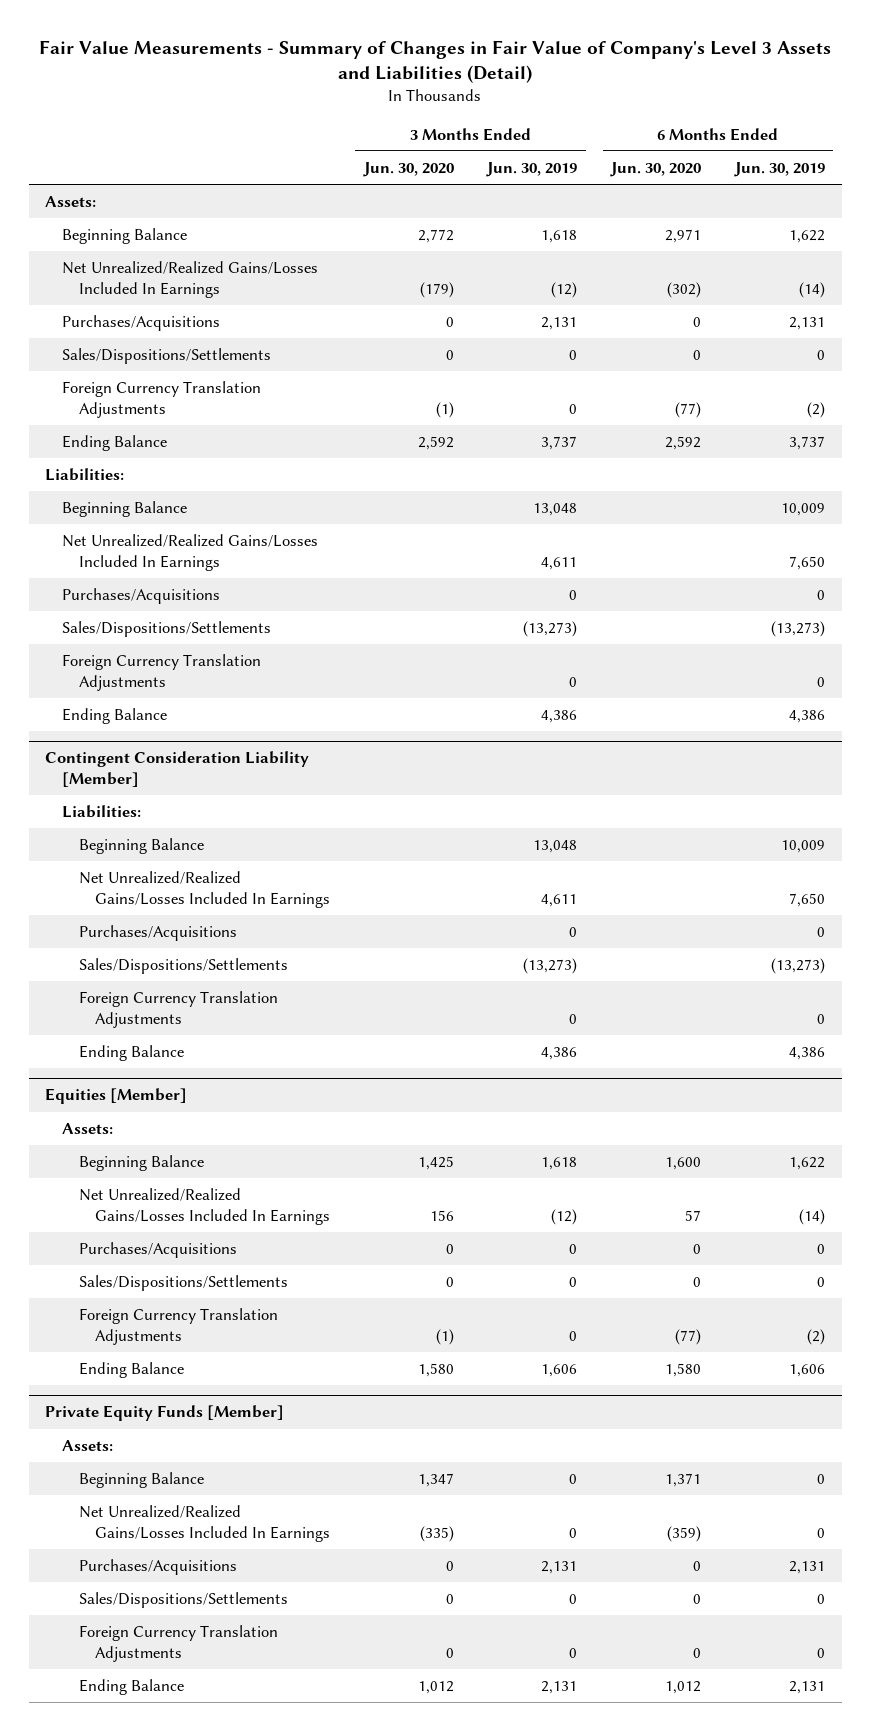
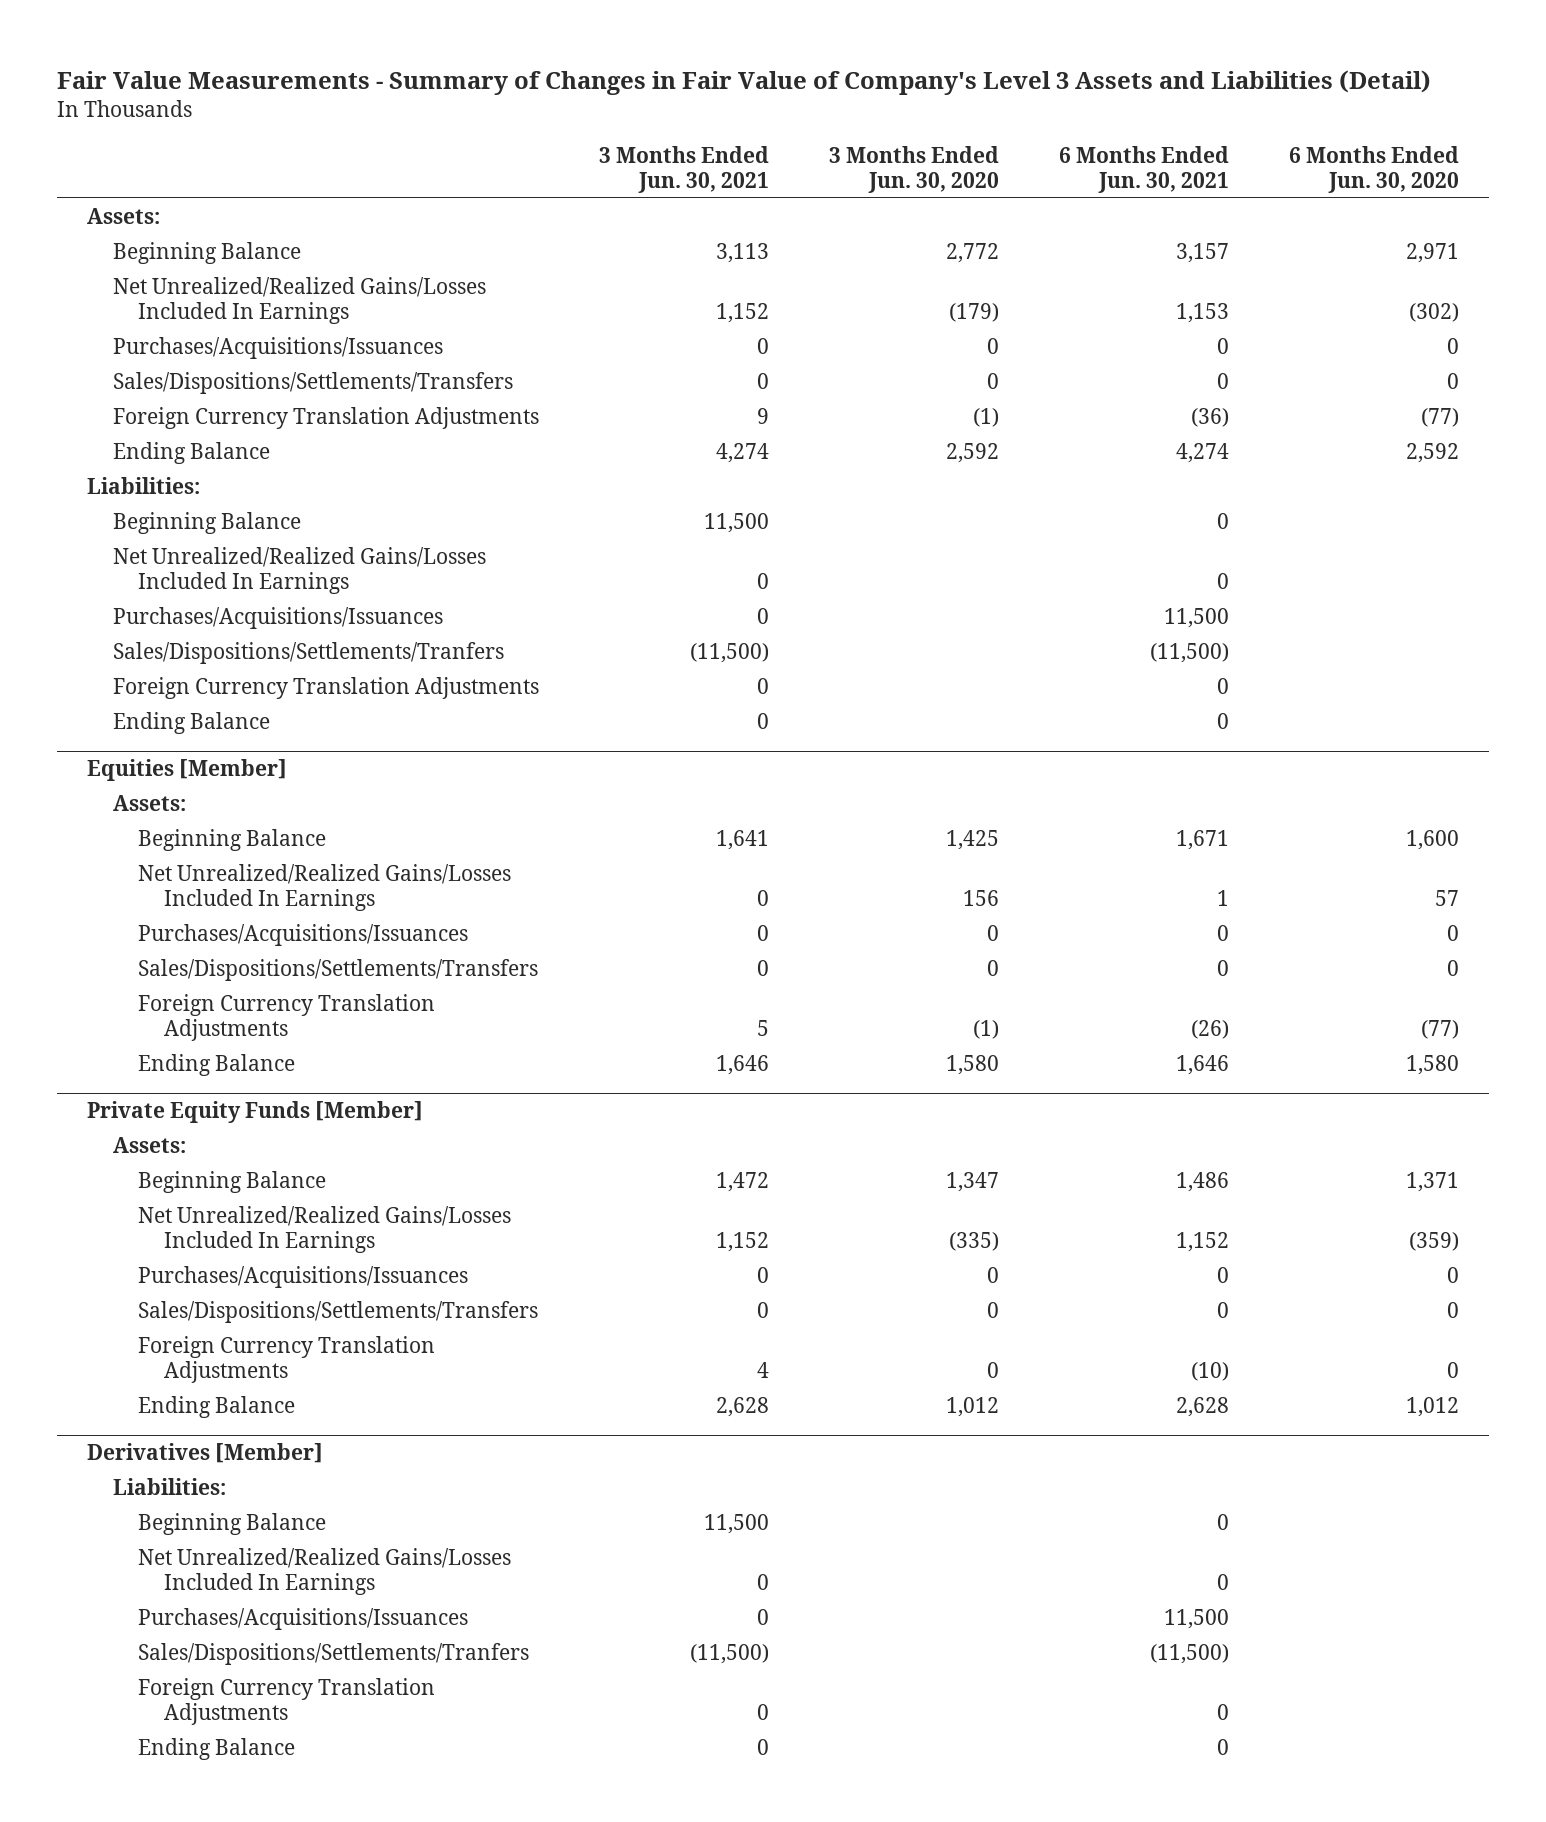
[486,161,578,177] Jun. 30, 2019 -> none
[733,161,825,177] Jun. 30, 2019 -> none
none -> [598,146,769,193] 3 Months Ended Jun. 30, 2021
none -> [1058,146,1229,193] 6 Months Ended Jun. 30, 2021
[62,314,221,331] Purchases/Acquisitions -> [112,336,443,359] Purchases/Acquisitions/Issuances
[62,347,272,364] Sales/Dispositions/Settlements -> [112,371,513,394] Sales/Dispositions/Settlements/Transfers
[62,653,262,691] Foreign Currency Translation Adjustments -> none
[62,707,168,724] Ending Balance -> none
[45,751,310,787] Contingent Consideration Liability [Member] -> none
[62,804,142,818] Liabilities: -> none
[78,837,204,854] Beginning Balance -> none
[78,870,331,908] Net Unrealized/Realized Gains/Losses Included In Earnings -> none
[78,924,237,941] Purchases/Acquisitions -> none
[78,957,288,974] Sales/Dispositions/Settlements -> none
[62,587,221,604] Purchases/Acquisitions -> [112,606,443,629] Purchases/Acquisitions/Issuances
[62,620,272,637] Sales/Dispositions/Settlements -> [112,641,504,664] Sales/Dispositions/Settlements/Tranfers
[78,1241,237,1258] Purchases/Acquisitions -> [138,923,469,946] Purchases/Acquisitions/Issuances
[78,1274,288,1291] Sales/Dispositions/Settlements -> [138,958,539,981] Sales/Dispositions/Settlements/Transfers
[78,1558,237,1575] Purchases/Acquisitions -> [138,1265,469,1288] Purchases/Acquisitions/Issuances
[78,1591,288,1608] Sales/Dispositions/Settlements -> [138,1300,539,1323] Sales/Dispositions/Settlements/Transfers
none -> [87,1443,324,1464] Derivatives [Member]
none -> [112,1477,226,1495] Liabilities:
none -> [138,1512,327,1535] Beginning Balance
none -> [138,1547,512,1595] Net Unrealized/Realized Gains/Losses Included In Earnings
none -> [138,1607,469,1630] Purchases/Acquisitions/Issuances
none -> [138,1642,530,1665] Sales/Dispositions/Settlements/Tranfers
none -> [138,1677,436,1725] Foreign Currency Translation Adjustments
none -> [138,1737,296,1760] Ending Balance

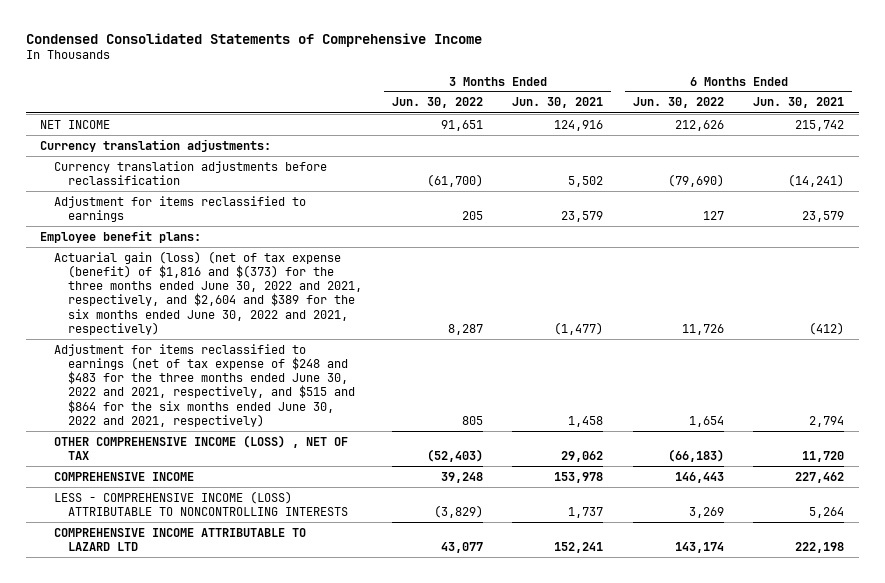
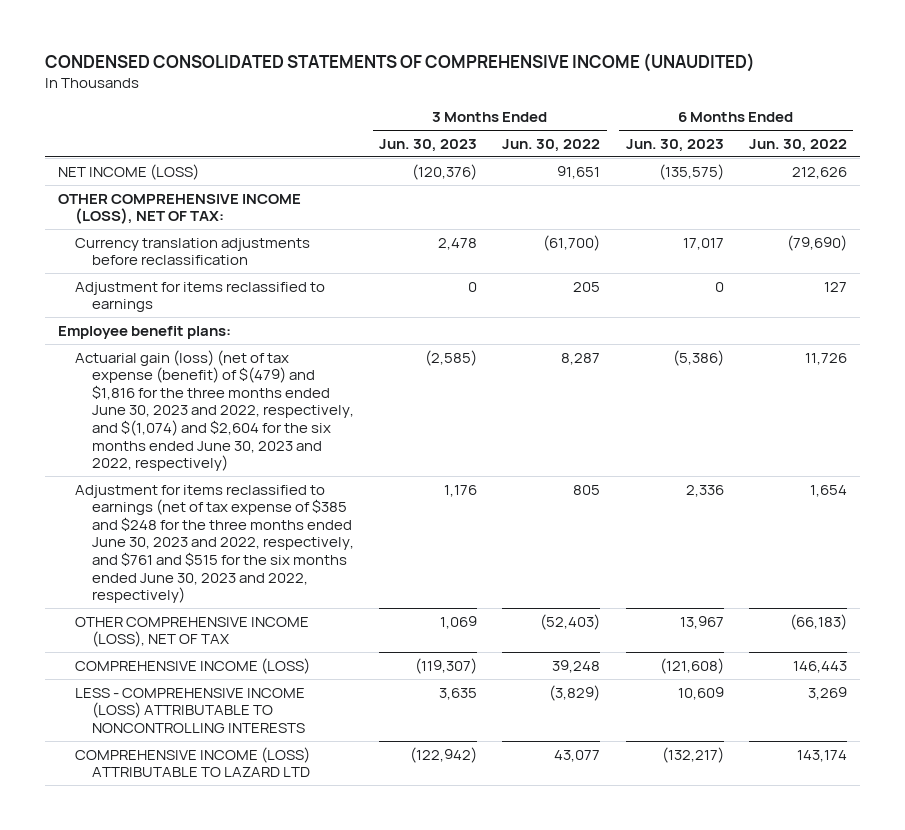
[25,32,482,47] Condensed Consolidated Statements of Comprehensive Income -> [45,53,756,73] CONDENSED CONSOLIDATED STATEMENTS OF COMPREHENSIVE INCOME (UNAUDITED)
[512,97,604,109] Jun. 30, 2021 -> none
[753,97,845,109] Jun. 30, 2021 -> none
none -> [378,138,477,152] Jun. 30, 2023
none -> [625,138,724,152] Jun. 30, 2023
[40,138,272,152] Currency translation adjustments: -> none
[40,119,111,129] NET INCOME -> [57,163,199,180] NET INCOME (LOSS)
none -> [57,193,301,225] OTHER COMPREHENSIVE INCOME (LOSS), NET OF TAX:
[54,250,363,335] Actuarial gain (loss) (net of tax expense (benefit) of $1,816 and $(373) for the three months ended June 30, 2022 and 2021, respectively, and $2,604 and $389 for the six months ended June 30, 2022 and 2021, respectively) -> [74,349,354,472] Actuarial gain (loss) (net of tax expense (benefit) of $(479) and $1,816 for the three months ended June 30, 2023 and 2022, respectively, and $(1,074) and $2,604 for the six months ended June 30, 2023 and 2022, respectively)
[54,343,356,427] Adjustment for items reclassified to earnings (net of tax expense of $248 and $483 for the three months ended June 30, 2022 and 2021, respectively, and $515 and $864 for the six months ended June 30, 2022 and 2021, respectively) -> [74,484,354,604] Adjustment for items reclassified to earnings (net of tax expense of $385 and $248 for the three months ended June 30, 2023 and 2022, respectively, and $761 and $515 for the six months ended June 30, 2023 and 2022, respectively)
[54,434,349,460] OTHER COMPREHENSIVE INCOME (LOSS) , NET OF TAX -> [74,616,309,648] OTHER COMPREHENSIVE INCOME (LOSS), NET OF TAX
[54,471,195,481] COMPREHENSIVE INCOME -> [74,657,310,674] COMPREHENSIVE INCOME (LOSS)
[54,527,307,551] COMPREHENSIVE INCOME ATTRIBUTABLE TO LAZARD LTD -> [74,746,310,778] COMPREHENSIVE INCOME (LOSS) ATTRIBUTABLE TO LAZARD LTD

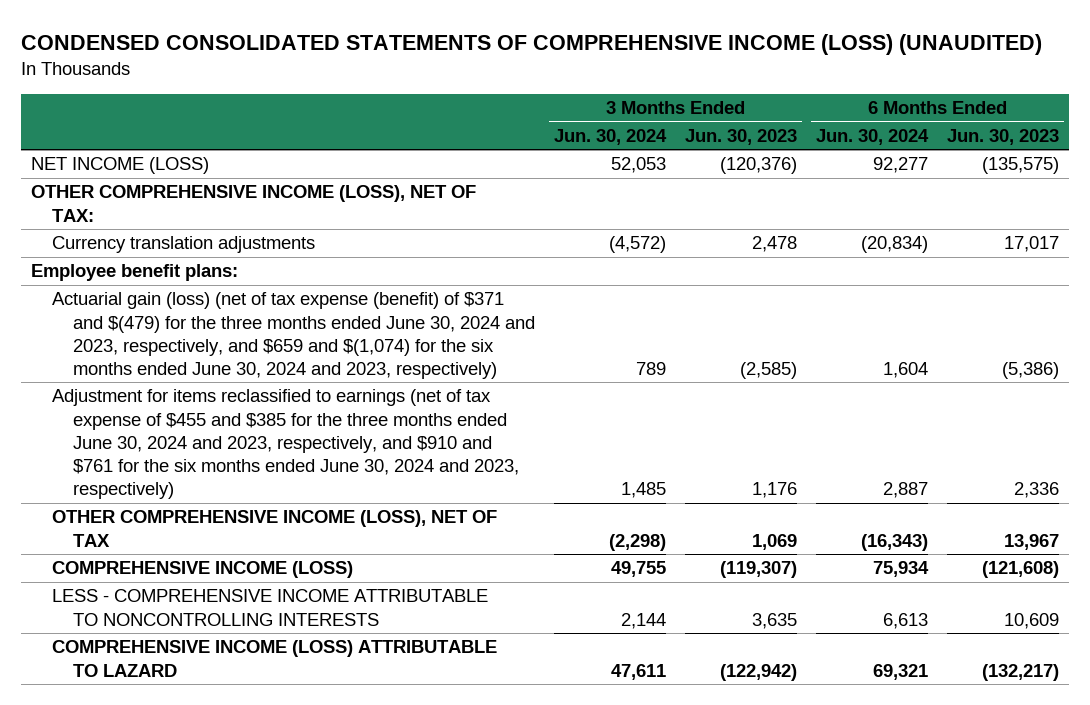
[45,53,756,73] CONDENSED CONSOLIDATED STATEMENTS OF COMPREHENSIVE INCOME (UNAUDITED) -> [21,34,1043,56] CONDENSED CONSOLIDATED STATEMENTS OF COMPREHENSIVE INCOME (LOSS) (UNAUDITED)
[502,138,601,152] Jun. 30, 2022 -> none
[748,138,847,152] Jun. 30, 2022 -> none
none -> [554,128,668,145] Jun. 30, 2024
none -> [816,128,930,145] Jun. 30, 2024
[74,281,325,313] Adjustment for items reclassified to earnings -> none
[74,237,310,266] Currency translation adjustments before reclassification -> [52,236,316,254] Currency translation adjustments
[74,349,354,472] Actuarial gain (loss) (net of tax expense (benefit) of $(479) and $1,816 for the three months ended June 30, 2023 and 2022, respectively, and $(1,074) and $2,604 for the six months ended June 30, 2023 and 2022, respectively) -> [52,292,536,379] Actuarial gain (loss) (net of tax expense (benefit) of $371 and $(479) for the three months ended June 30, 2024 and 2023, respectively, and $659 and $(1,074) for the six months ended June 30, 2024 and 2023, respectively)
[74,484,354,604] Adjustment for items reclassified to earnings (net of tax expense of $385 and $248 for the three months ended June 30, 2023 and 2022, respectively, and $761 and $515 for the six months ended June 30, 2023 and 2022, respectively) -> [52,389,520,500] Adjustment for items reclassified to earnings (net of tax expense of $455 and $385 for the three months ended June 30, 2024 and 2023, respectively, and $910 and $761 for the six months ended June 30, 2024 and 2023, respectively)
[74,687,305,733] LESS - COMPREHENSIVE INCOME (LOSS) ATTRIBUTABLE TO NONCONTROLLING INTERESTS -> [52,589,489,626] LESS - COMPREHENSIVE INCOME ATTRIBUTABLE TO NONCONTROLLING INTERESTS
[74,746,310,778] COMPREHENSIVE INCOME (LOSS) ATTRIBUTABLE TO LAZARD LTD -> [52,640,498,677] COMPREHENSIVE INCOME (LOSS) ATTRIBUTABLE TO LAZARD

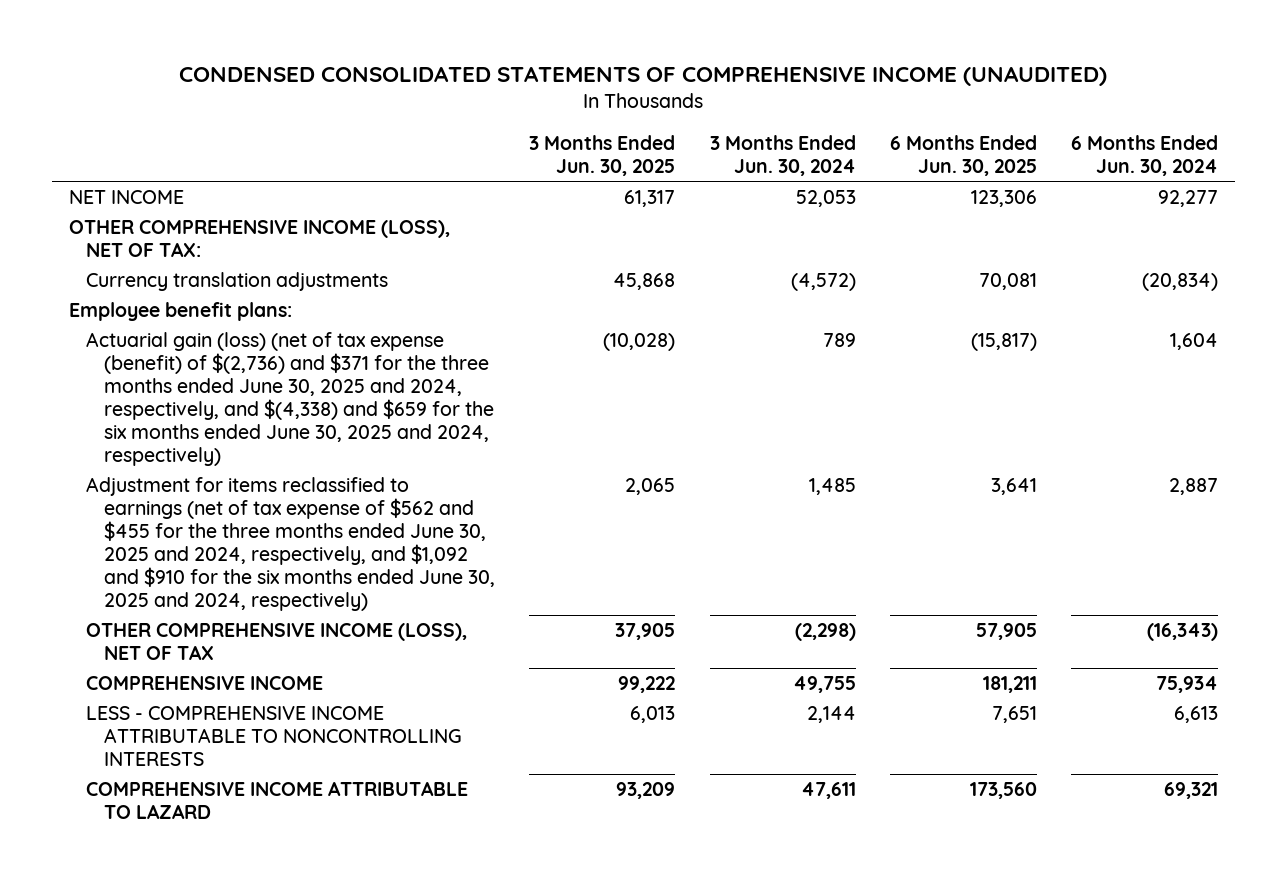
[21,34,1043,56] CONDENSED CONSOLIDATED STATEMENTS OF COMPREHENSIVE INCOME (LOSS) (UNAUDITED) -> [179,65,1108,86] CONDENSED CONSOLIDATED STATEMENTS OF COMPREHENSIVE INCOME (UNAUDITED)
[685,128,798,145] Jun. 30, 2023 -> none
[947,128,1060,145] Jun. 30, 2023 -> none
none -> [529,135,676,176] 3 Months Ended Jun. 30, 2025
none -> [889,135,1037,176] 6 Months Ended Jun. 30, 2025
[30,157,209,175] NET INCOME (LOSS) -> [68,189,184,204] NET INCOME
[52,292,536,379] Actuarial gain (loss) (net of tax expense (benefit) of $371 and $(479) for the three months ended June 30, 2024 and 2023, respectively, and $659 and $(1,074) for the six months ended June 30, 2024 and 2023, respectively) -> [86,331,495,466] Actuarial gain (loss) (net of tax expense (benefit) of $(2,736) and $371 for the three months ended June 30, 2025 and 2024, respectively, and $(4,338) and $659 for the six months ended June 30, 2025 and 2024, respectively)
[52,389,520,500] Adjustment for items reclassified to earnings (net of tax expense of $455 and $385 for the three months ended June 30, 2024 and 2023, respectively, and $910 and $761 for the six months ended June 30, 2024 and 2023, respectively) -> [86,476,496,611] Adjustment for items reclassified to earnings (net of tax expense of $562 and $455 for the three months ended June 30, 2025 and 2024, respectively, and $1,092 and $910 for the six months ended June 30, 2025 and 2024, respectively)
[52,561,354,579] COMPREHENSIVE INCOME (LOSS) -> [86,675,324,690] COMPREHENSIVE INCOME
[52,640,498,677] COMPREHENSIVE INCOME (LOSS) ATTRIBUTABLE TO LAZARD -> [86,780,469,819] COMPREHENSIVE INCOME ATTRIBUTABLE TO LAZARD

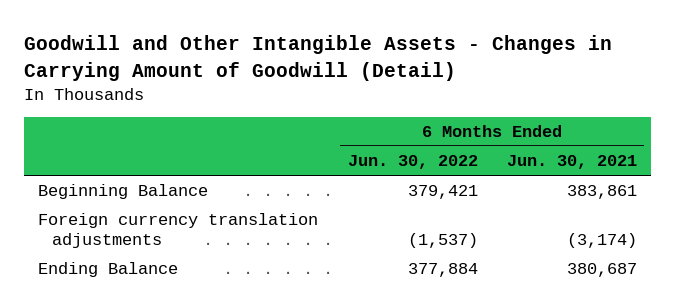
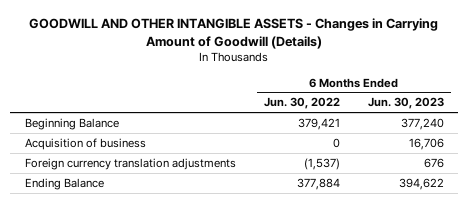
[23,35,612,81] Goodwill and Other Intangible Assets - Changes in Carrying Amount of Goodwill (Detail) -> [29,18,439,49] GOODWILL AND OTHER INTANGIBLE ASSETS - Changes in Carrying Amount of Goodwill (Details)
[506,155,637,170] Jun. 30, 2021 -> none
none -> [368,97,445,110] Jun. 30, 2023
none -> [24,137,146,150] Acquisition of business

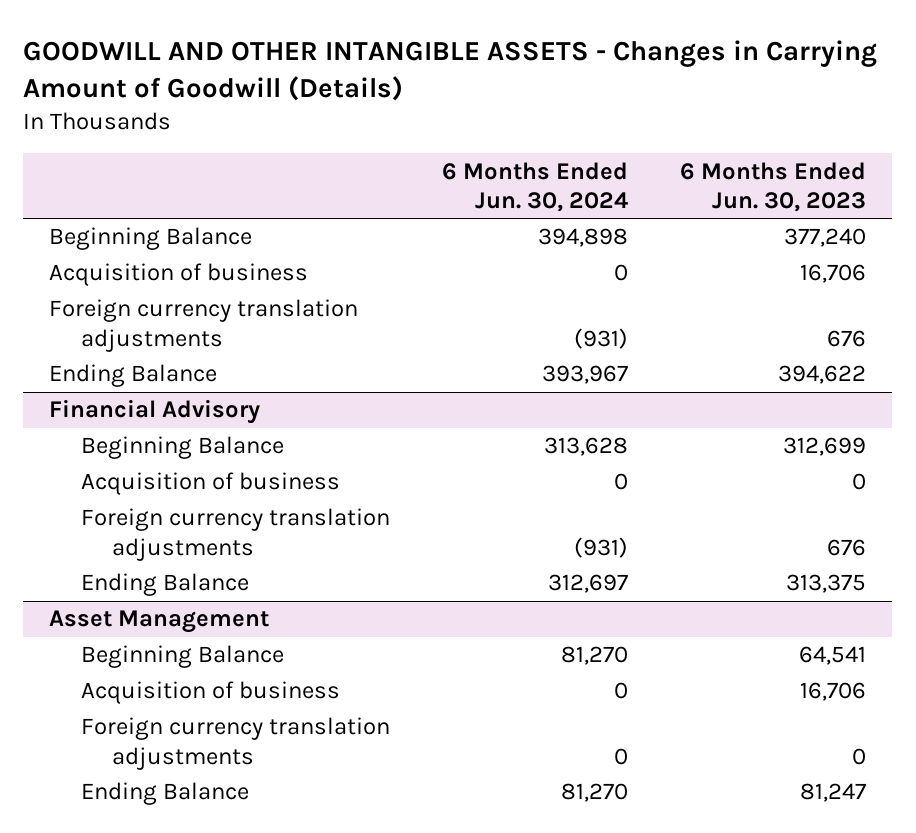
[263,97,340,110] Jun. 30, 2022 -> none
none -> [442,161,629,212] 6 Months Ended Jun. 30, 2024
none -> [49,399,261,425] Financial Advisory
none -> [80,436,284,460] Beginning Balance
none -> [80,472,340,496] Acquisition of business
none -> [80,508,390,561] Foreign currency translation adjustments
none -> [80,573,249,597] Ending Balance
none -> [49,610,270,634] Asset Management
none -> [80,645,284,669] Beginning Balance
none -> [80,681,340,705] Acquisition of business
none -> [80,717,390,770] Foreign currency translation adjustments
none -> [80,782,249,806] Ending Balance

